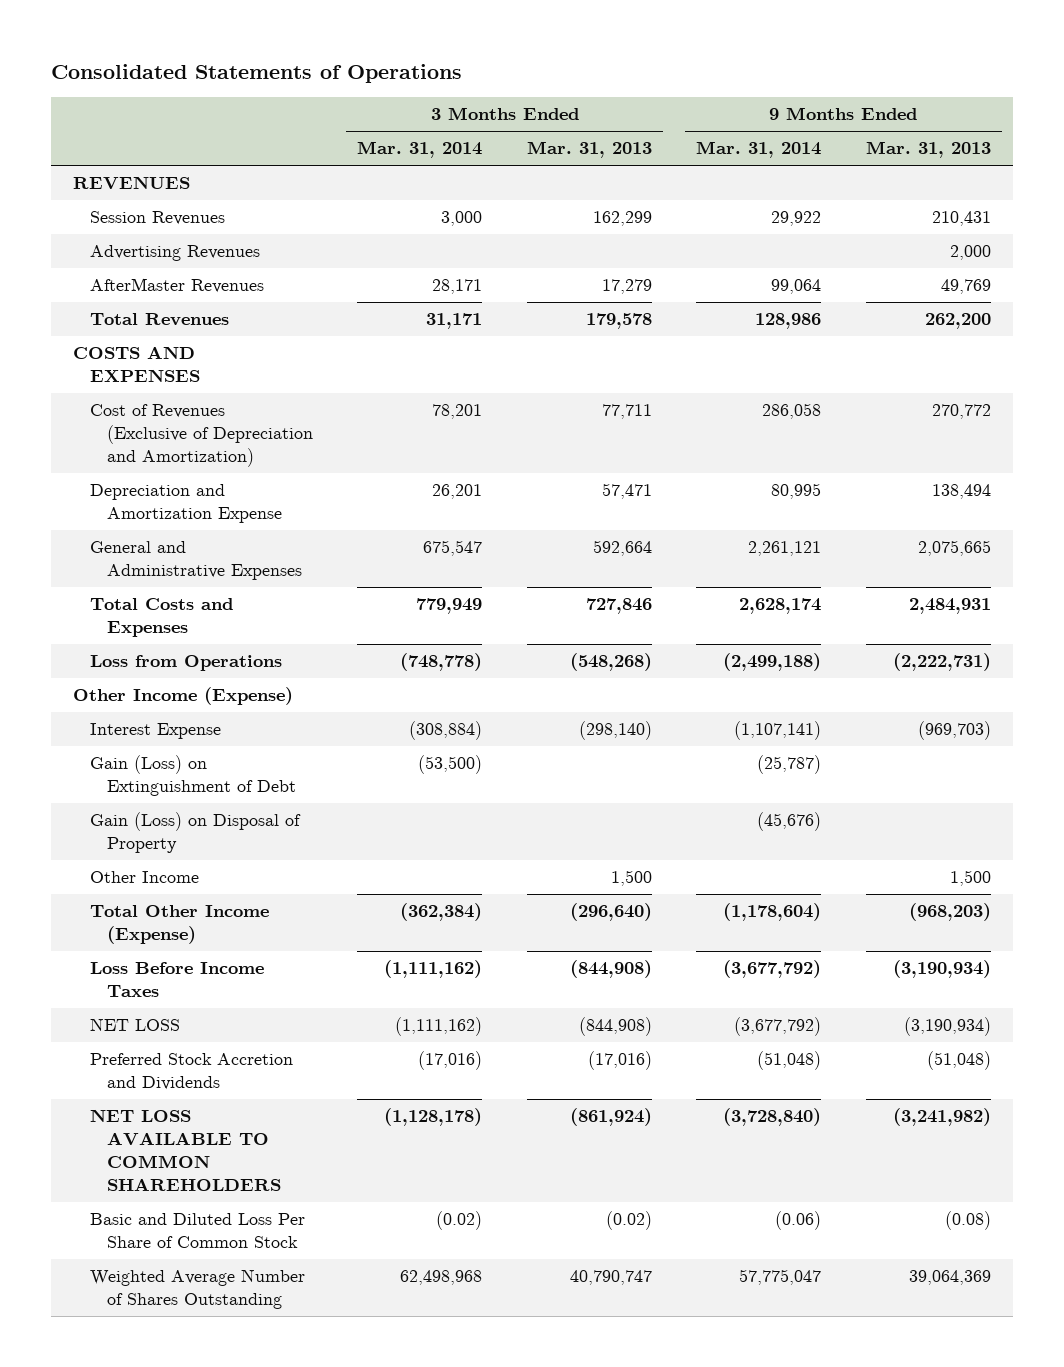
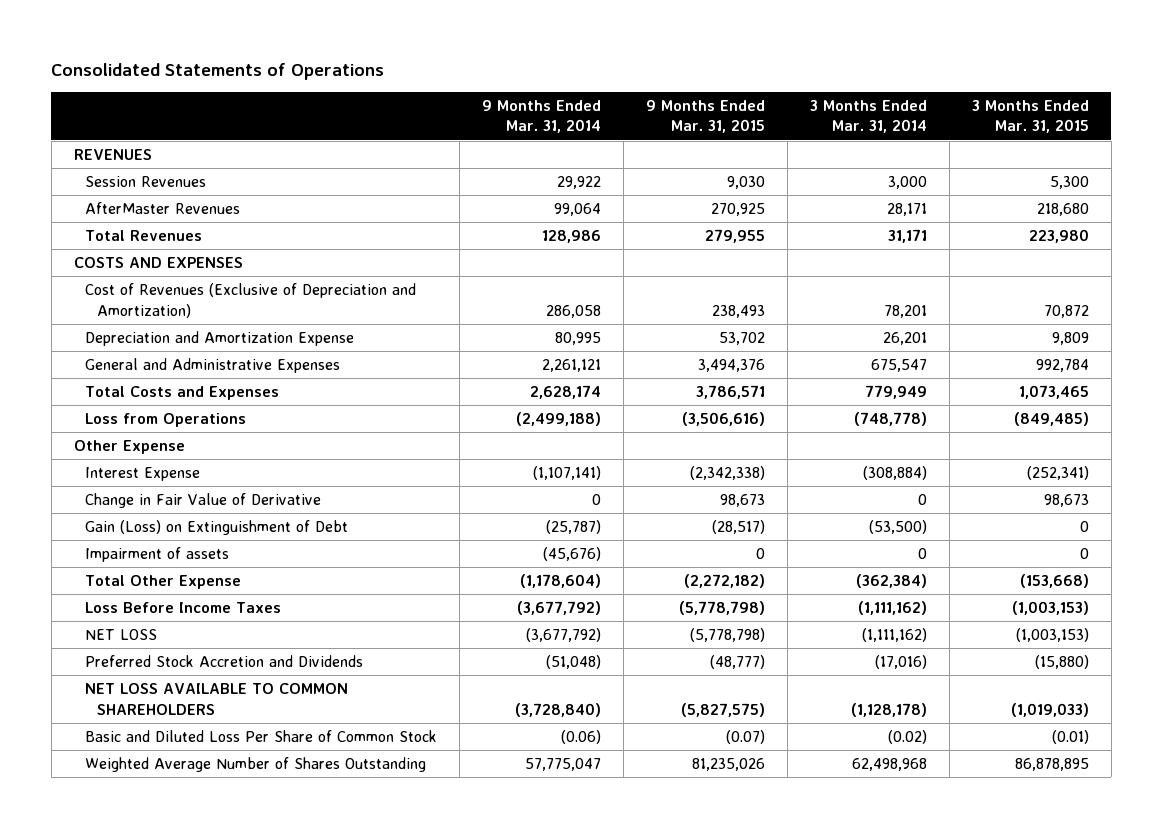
[526,141,652,159] Mar. 31, 2013 -> none
[865,141,991,159] Mar. 31, 2013 -> none
none -> [646,99,766,134] 9 Months Ended Mar. 31, 2015
none -> [971,99,1089,134] 3 Months Ended Mar. 31, 2015
[90,245,261,262] Advertising Revenues -> none
[73,687,294,706] Other Income (Expense) -> [73,440,185,455] Other Expense
none -> [85,493,322,509] Change in Fair Value of Derivative
[90,812,302,854] Gain (Loss) on Disposal of Property -> none
[90,871,200,884] Other Income -> none
none -> [85,547,230,563] Impairment of assets
[90,905,270,945] Total Other Income (Expense) -> [85,575,242,590] Total Other Expense

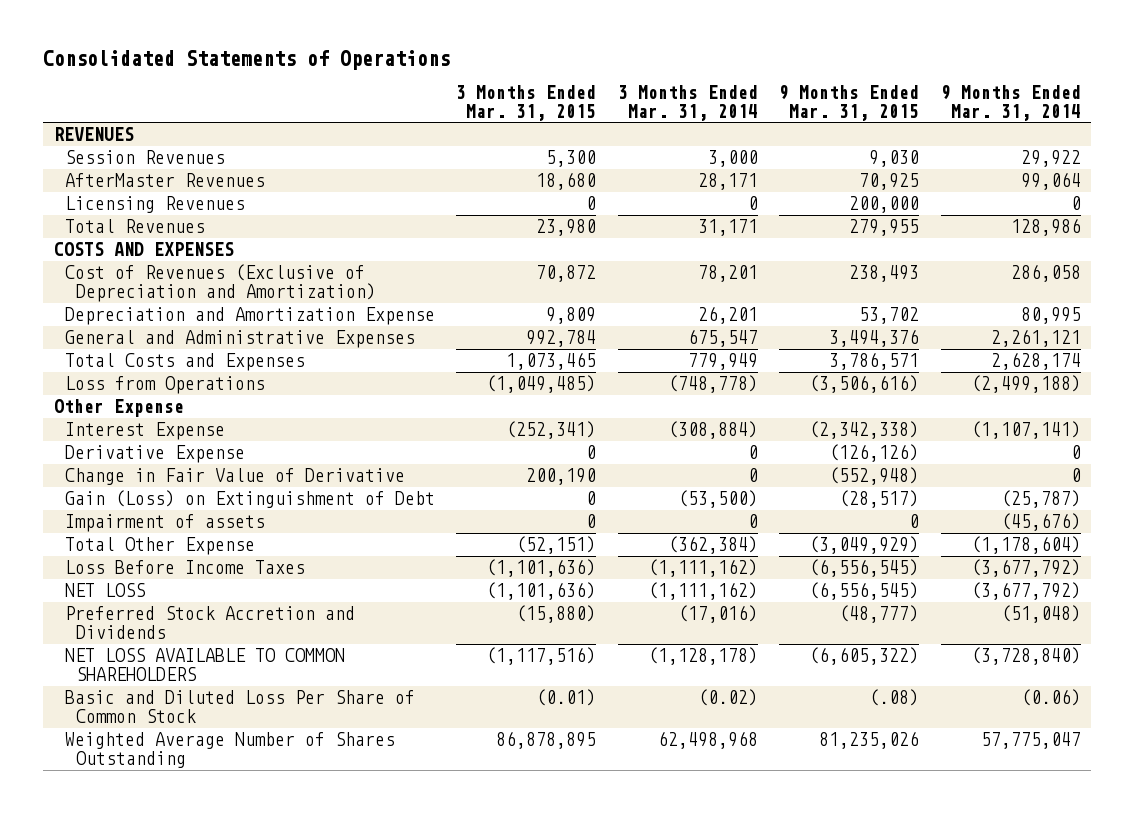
[711,203,766,217] 270,925 -> [859,173,920,191] 70,925
[1036,203,1089,217] 218,680 -> [536,172,597,191] 18,680
none -> [64,196,245,214] Licensing Revenues
[1028,229,1089,244] 223,980 -> [536,219,597,237] 23,980
[1013,412,1089,427] (849,485) -> [486,375,597,394] (1,049,485)
none -> [64,445,245,464] Derivative Expense
[720,494,766,508] 98,673 -> [829,467,920,486] (552,948)
[1043,494,1089,508] 98,673 -> [526,468,597,486] 200,190
[684,574,766,589] (2,272,182) -> [809,536,920,555] (3,049,929)
[1019,574,1089,589] (153,668) -> [516,536,597,555] (52,151)
[679,601,766,616] (5,778,798) -> [809,559,920,578] (6,556,545)
[1011,601,1089,616] (1,003,153) -> [486,559,597,578] (1,101,636)
[690,628,766,643] (5,778,798) -> [809,582,920,601] (6,556,545)
[1015,628,1089,643] (1,003,153) -> [486,582,597,601] (1,101,636)
[681,702,766,717] (5,827,575) -> [809,647,920,666] (6,605,322)
[1010,702,1089,717] (1,019,033) -> [486,647,597,666] (1,117,516)
[726,730,766,745] (0.07) -> [869,689,920,707] (.08)

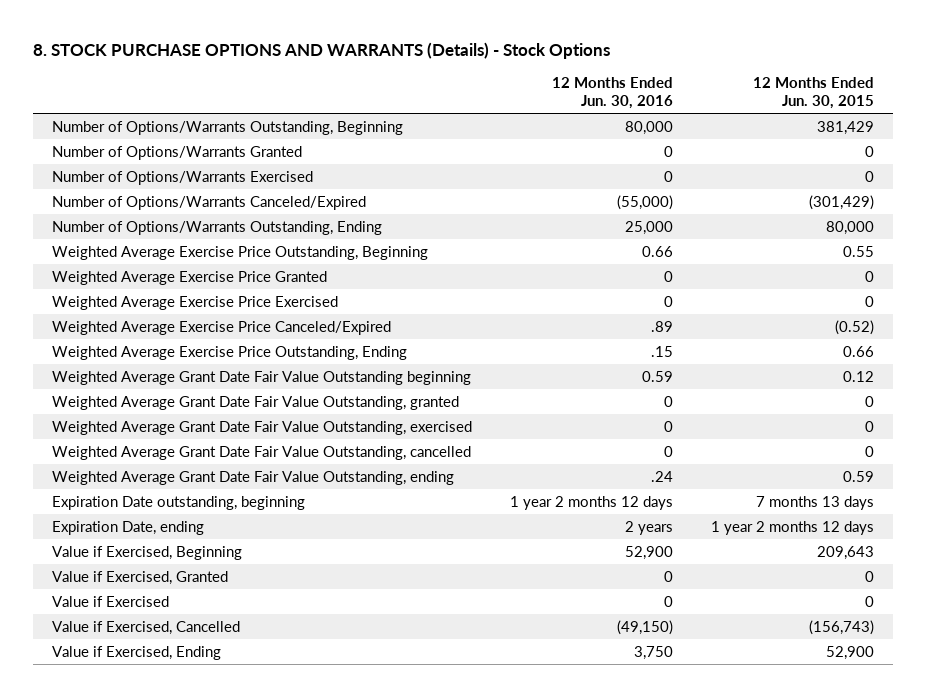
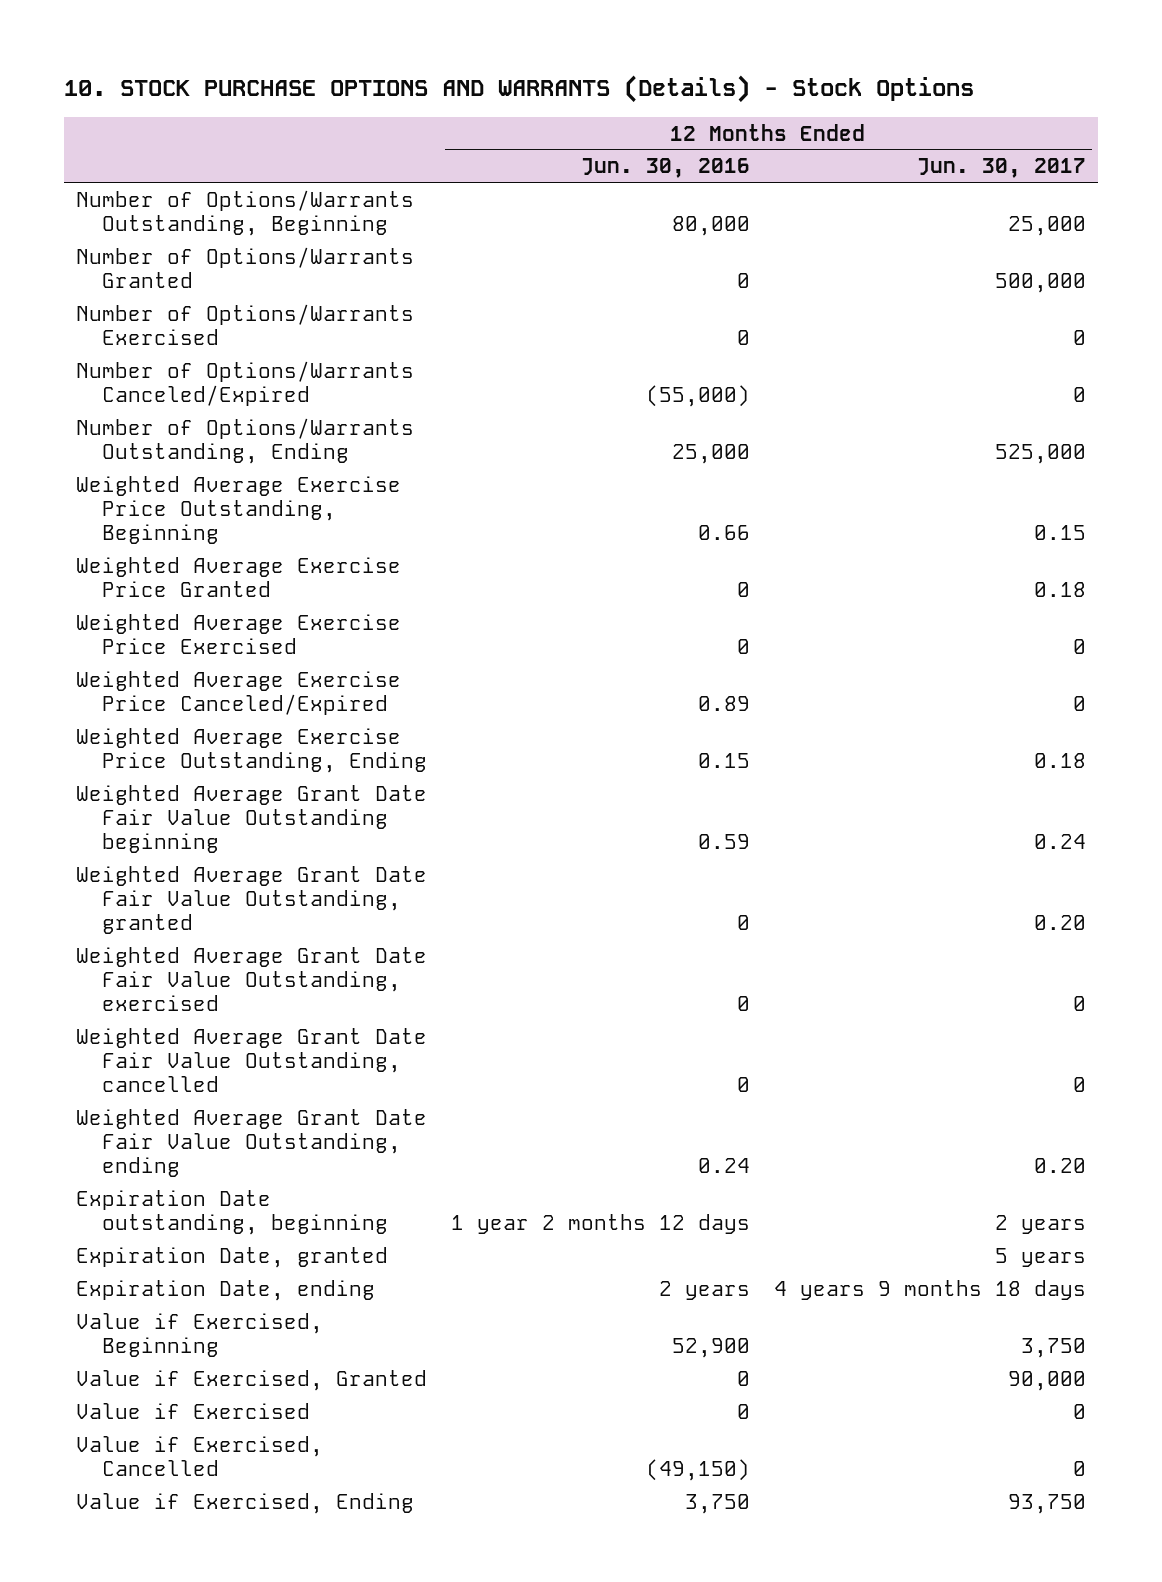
[32,41,610,59] 8. STOCK PURCHASE OPTIONS AND WARRANTS (Details) - Stock Options -> [63,75,974,104] 10. STOCK PURCHASE OPTIONS AND WARRANTS (Details) - Stock Options
[752,76,874,109] 12 Months Ended Jun. 30, 2015 -> none
none -> [916,158,1086,179] Jun. 30, 2017
[650,320,673,332] .89 -> [697,695,750,711] 0.89
[650,345,673,357] .15 -> [697,752,750,768] 0.15
[650,470,673,482] .24 -> [697,1158,750,1174] 0.24
none -> [75,1246,388,1268] Expiration Date, granted

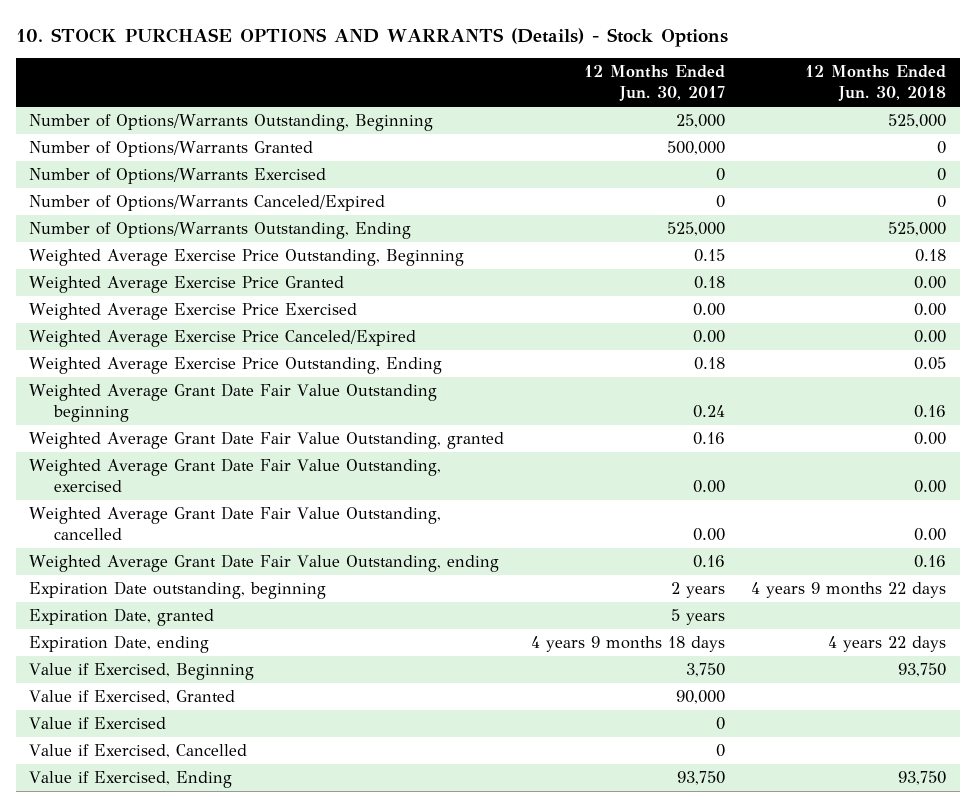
[580,158,750,179] Jun. 30, 2016 -> none
none -> [805,65,947,102] 12 Months Ended Jun. 30, 2018
[1072,638,1086,654] 0 -> [692,303,725,317] 0.00
[1072,695,1086,711] 0 -> [692,330,725,344] 0.00
[1033,915,1086,931] 0.20 -> [692,432,725,446] 0.16
[1072,996,1086,1012] 0 -> [692,480,725,494] 0.00
[1072,1077,1086,1093] 0 -> [692,528,725,542] 0.00
[1033,1158,1086,1174] 0.20 -> [692,555,725,569] 0.16

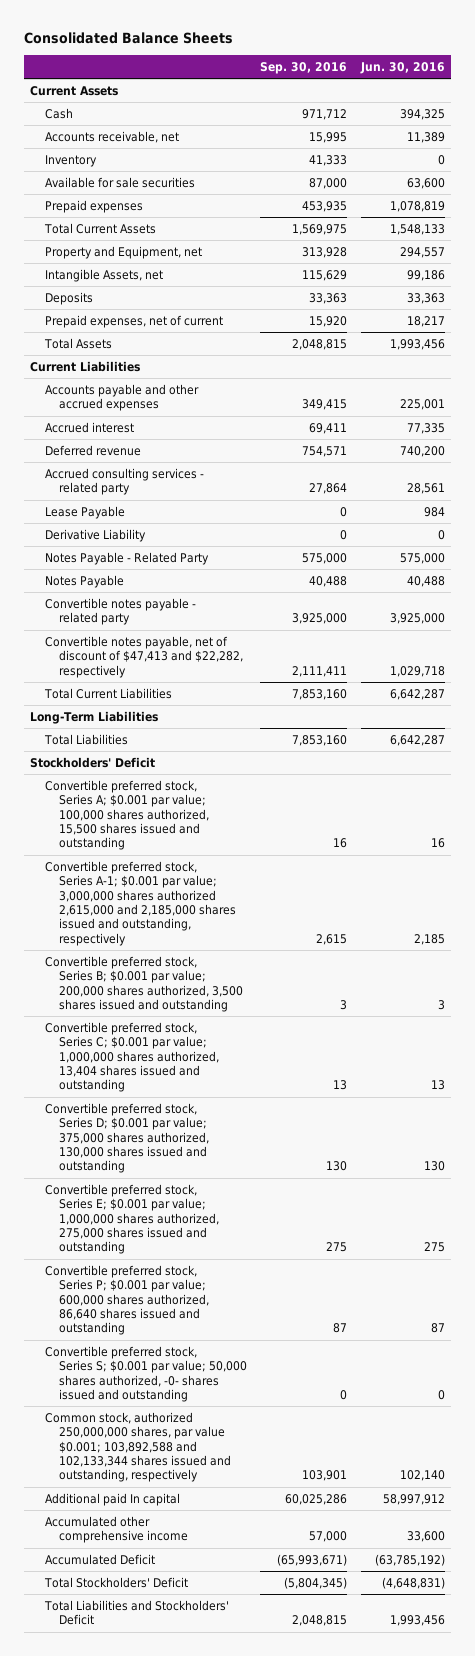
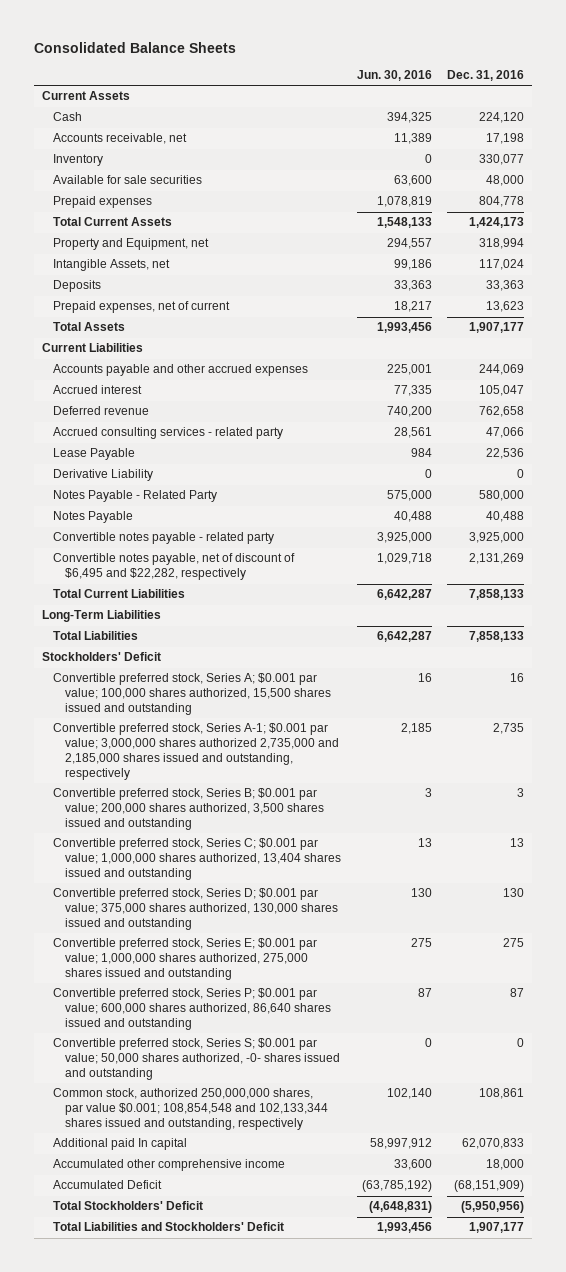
[260,61,348,74] Sep. 30, 2016 -> none
none -> [447,70,525,82] Dec. 31, 2016
[44,636,243,678] Convertible notes payable, net of discount of $47,413 and $22,282, respectively -> [53,553,296,581] Convertible notes payable, net of discount of $6,495 and $22,282, respectively
[44,861,236,946] Convertible preferred stock, Series A-1; $0.001 par value; 3,000,000 shares authorized 2,615,000 and 2,185,000 shares issued and outstanding, respectively -> [53,723,339,781] Convertible preferred stock, Series A-1; $0.001 par value; 3,000,000 shares authorized 2,735,000 and 2,185,000 shares issued and outstanding, respectively
[44,1412,231,1483] Common stock, authorized 250,000,000 shares, par value $0.001; 103,892,588 and 102,133,344 shares issued and outstanding, respectively -> [53,1088,328,1131] Common stock, authorized 250,000,000 shares, par value $0.001; 108,854,548 and 102,133,344 shares issued and outstanding, respectively

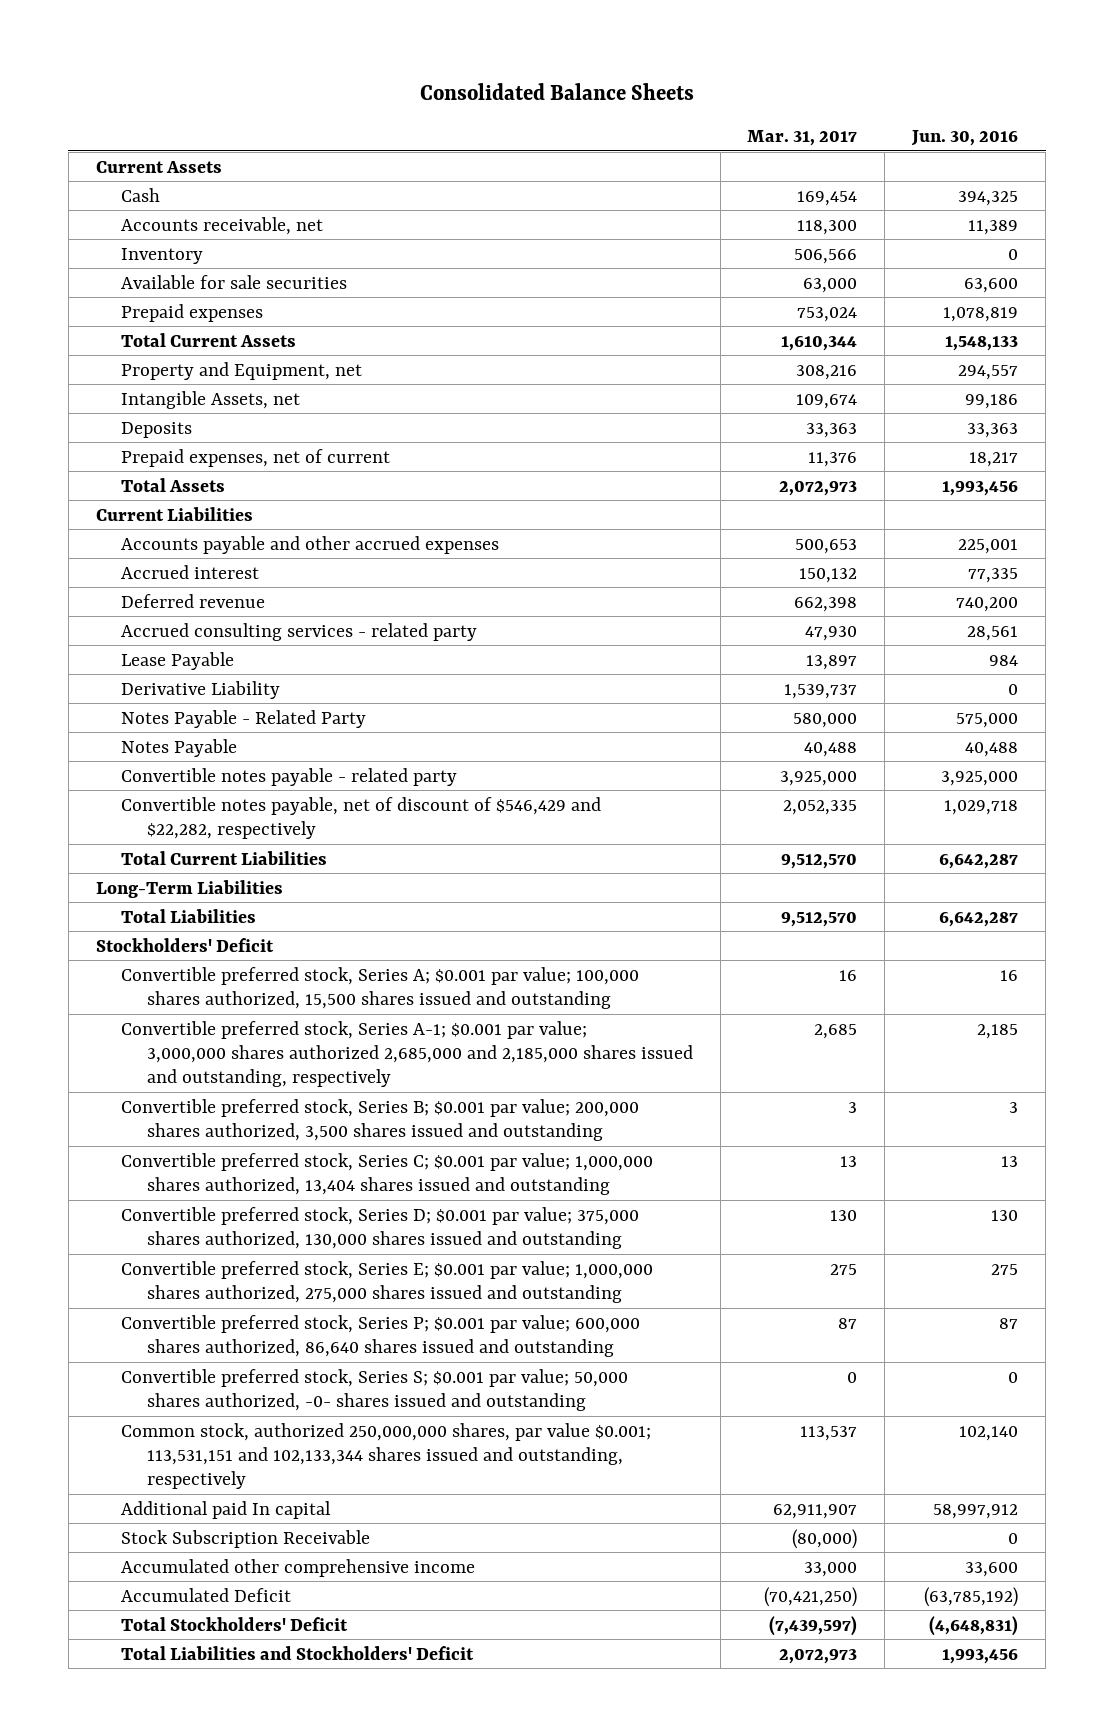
[447,70,525,82] Dec. 31, 2016 -> none
none -> [747,129,858,146] Mar. 31, 2017
[53,553,296,581] Convertible notes payable, net of discount of $6,495 and $22,282, respectively -> [121,796,602,839] Convertible notes payable, net of discount of $546,429 and $22,282, respectively
[53,723,339,781] Convertible preferred stock, Series A-1; $0.001 par value; 3,000,000 shares authorized 2,735,000 and 2,185,000 shares issued and outstanding, respectively -> [121,1020,693,1088] Convertible preferred stock, Series A-1; $0.001 par value; 3,000,000 shares authorized 2,685,000 and 2,185,000 shares issued and outstanding, respectively
[53,1088,328,1131] Common stock, authorized 250,000,000 shares, par value $0.001; 108,854,548 and 102,133,344 shares issued and outstanding, respectively -> [121,1422,652,1490] Common stock, authorized 250,000,000 shares, par value $0.001; 113,531,151 and 102,133,344 shares issued and outstanding, respectively
none -> [121,1529,371,1548] Stock Subscription Receivable

